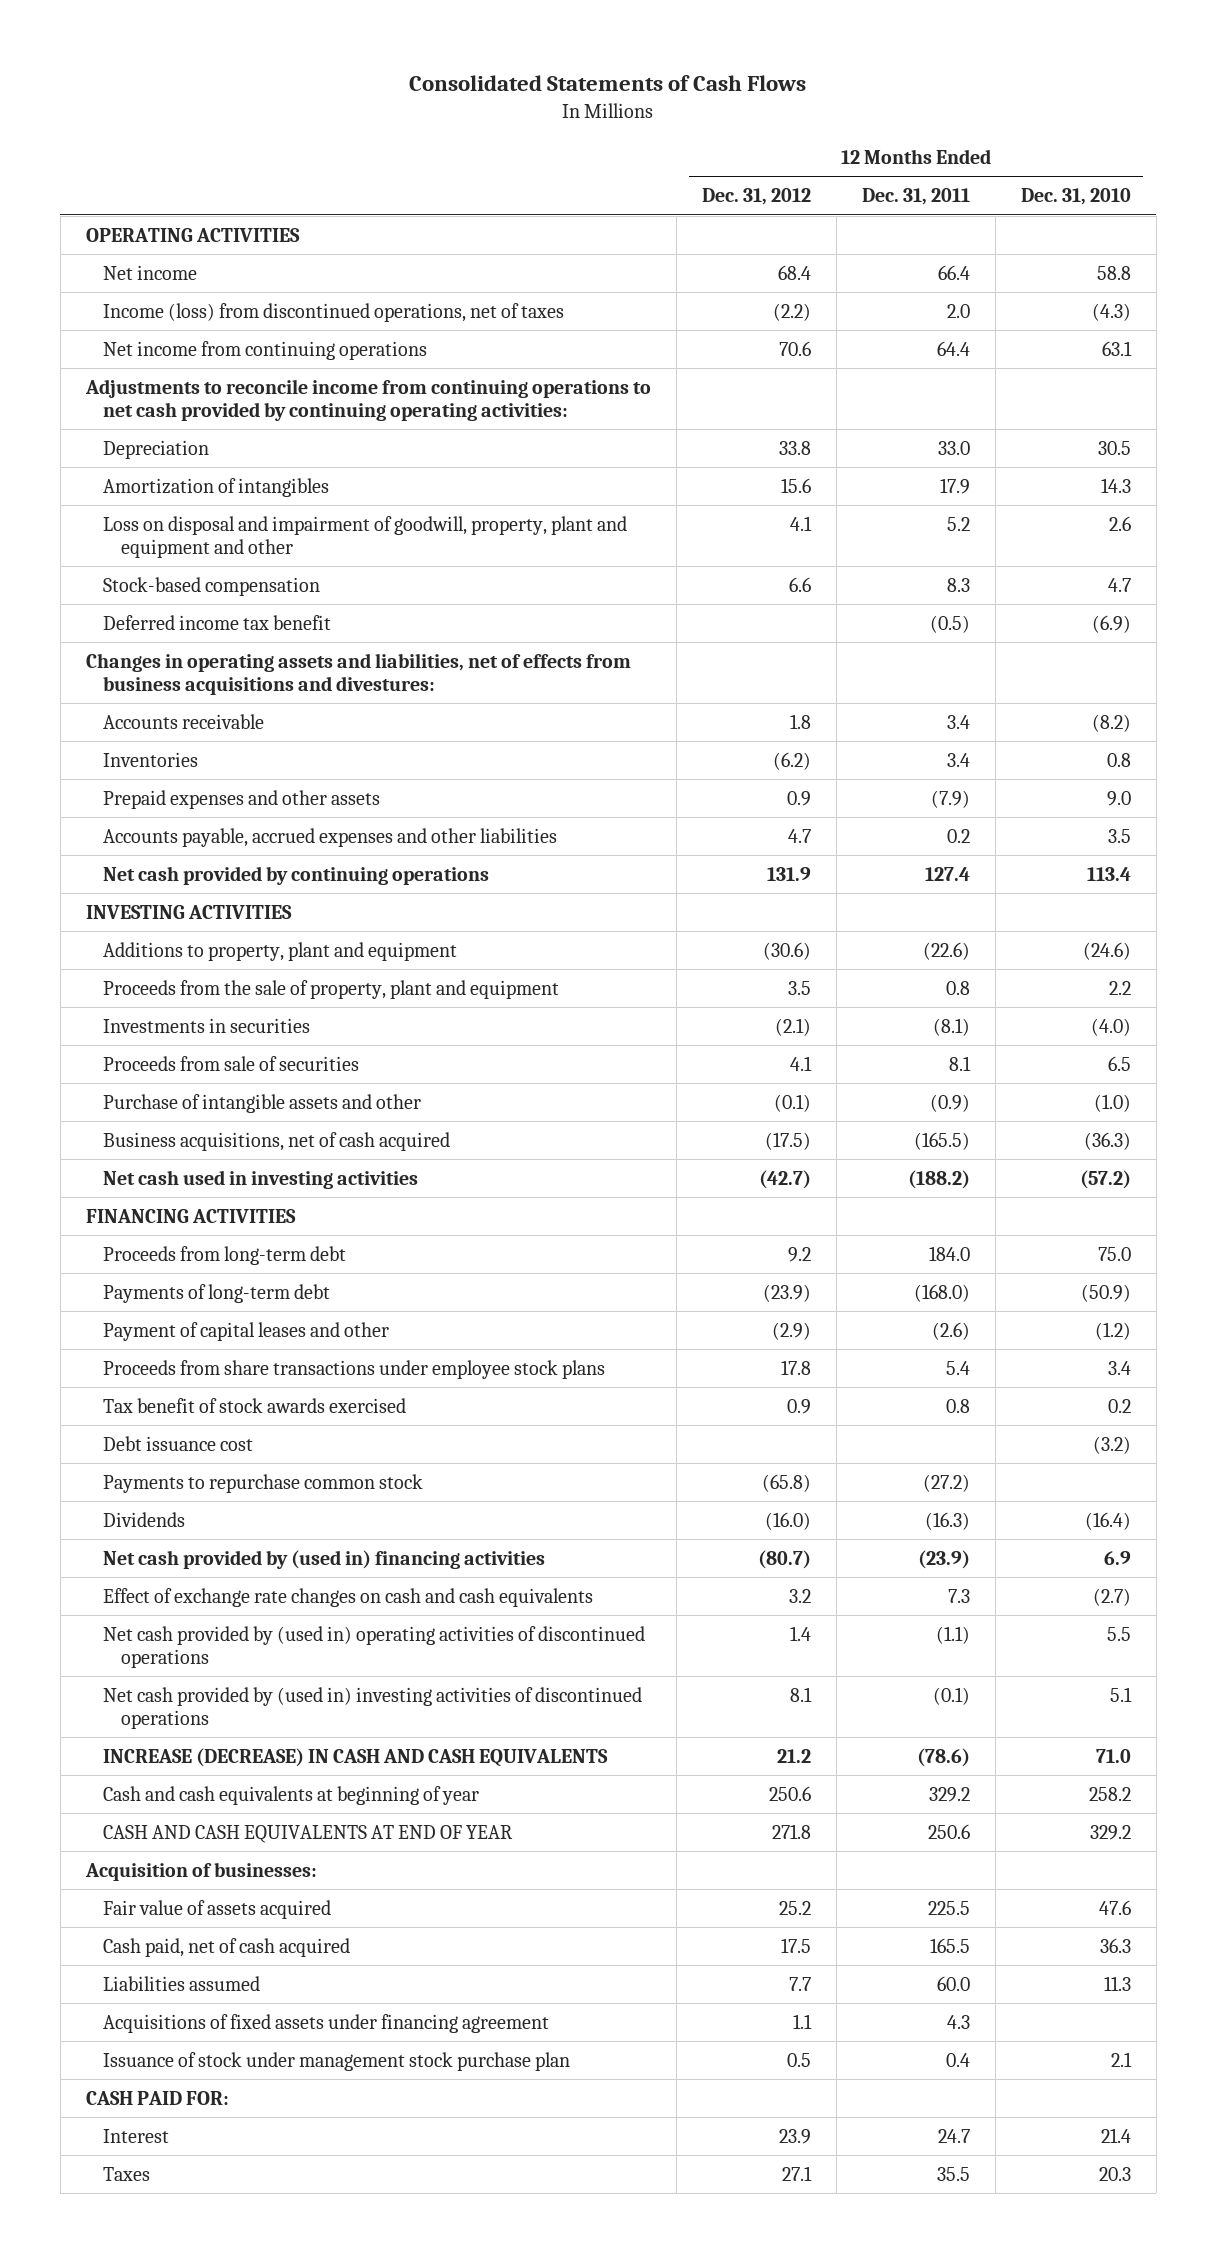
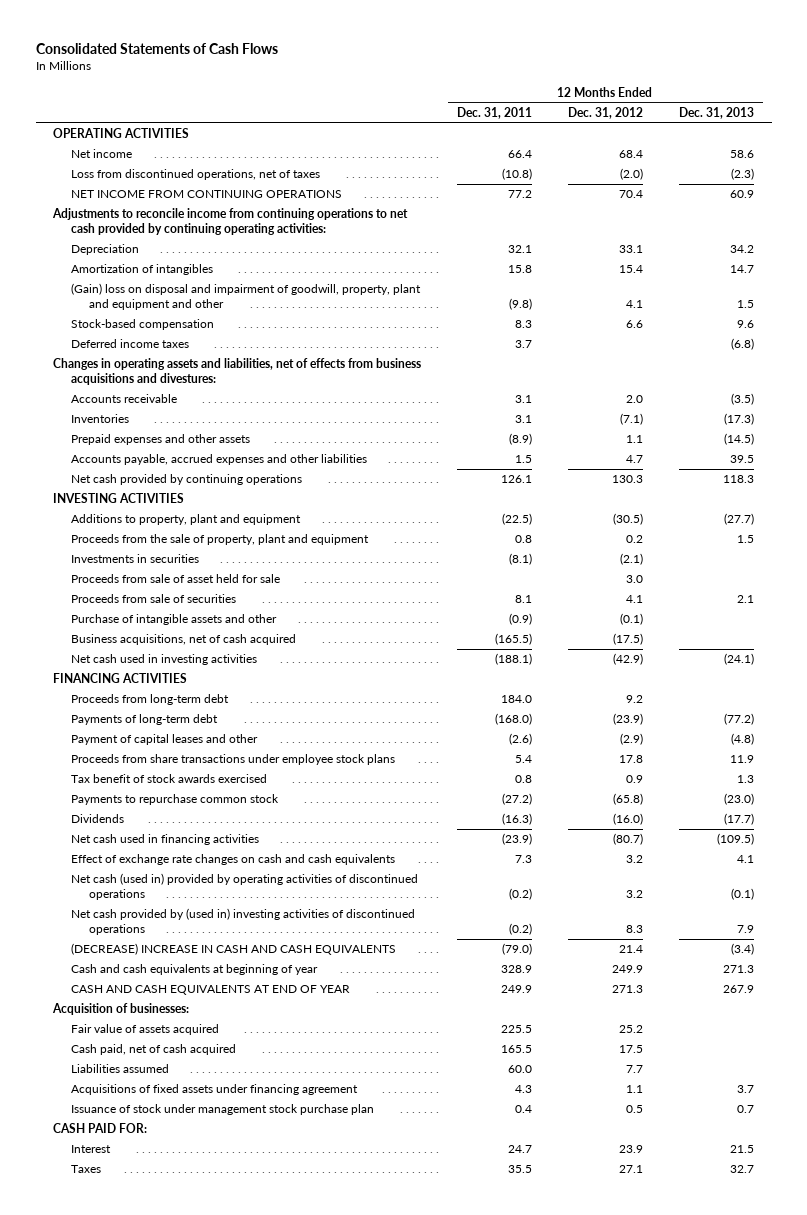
[1020,188,1131,206] Dec. 31, 2010 -> none
none -> [678,106,754,119] Dec. 31, 2013
[103,302,565,322] Income (loss) from discontinued operations, net of taxes -> [71,169,321,181] Loss from discontinued operations, net of taxes
[772,302,811,321] (2.2) -> [619,168,643,181] (2.0)
[946,303,970,318] 2.0 -> [502,168,533,181] (10.8)
[103,340,428,360] Net income from continuing operations -> [71,190,343,199] NET INCOME FROM CONTINUING OPERATIONS
[778,340,811,356] 70.6 -> [618,190,643,199] 70.4
[936,340,970,356] 64.4 -> [508,190,533,199] 77.2
[778,440,811,455] 33.8 -> [618,245,643,254] 33.1
[937,440,970,455] 33.0 -> [508,245,533,254] 32.1
[780,477,811,493] 15.6 -> [618,265,643,274] 15.4
[939,477,970,494] 17.9 -> [508,265,533,274] 15.8
[103,515,628,559] Loss on disposal and impairment of goodwill, property, plant and equipment and other -> [71,283,422,311] (Gain) loss on disposal and impairment of goodwill, property, plant and equipment and other
[946,516,970,531] 5.2 -> [509,298,533,311] (9.8)
[103,614,332,630] Deferred income tax benefit -> [71,339,190,349] Deferred income taxes
[929,614,970,633] (0.5) -> [515,340,533,349] 3.7
[789,713,811,729] 1.8 -> [625,395,643,404] 2.0
[946,714,970,729] 3.4 -> [515,395,533,404] 3.1
[772,751,811,770] (6.2) -> [619,413,643,426] (7.1)
[946,752,970,767] 3.4 -> [515,415,533,424] 3.1
[786,790,811,806] 0.9 -> [625,435,643,444] 1.1
[930,789,970,808] (7.9) -> [509,433,533,446] (8.9)
[946,828,970,843] 0.2 -> [515,455,533,464] 1.5
[766,866,811,881] 131.9 -> [611,475,643,484] 130.3
[924,866,970,881] 127.4 -> [501,475,533,484] 126.1
[762,941,811,960] (30.6) -> [612,513,643,526] (30.5)
[922,941,970,960] (22.6) -> [502,513,533,526] (22.5)
[787,980,811,995] 3.5 -> [625,535,643,544] 0.2
none -> [71,574,281,584] Proceeds from sale of asset held for sale
[758,1169,811,1189] (42.7) -> [612,653,643,666] (42.9)
[907,1169,970,1189] (188.2) -> [495,653,533,666] (188.1)
[103,1435,254,1451] Debt issuance cost -> none
[103,1549,546,1569] Net cash provided by (used in) financing activities -> [71,834,260,846] Net cash used in financing activities
[103,1625,646,1669] Net cash provided by (used in) operating activities of discontinued operations -> [71,873,419,901] Net cash (used in) provided by operating activities of discontinued operations
[789,1625,811,1641] 1.4 -> [625,890,643,899] 3.2
[935,1625,970,1644] (1.1) -> [509,888,533,901] (0.2)
[789,1686,812,1702] 8.1 -> [625,925,643,934] 8.3
[932,1686,970,1705] (0.1) -> [509,923,533,936] (0.2)
[103,1747,609,1767] INCREASE (DECREASE) IN CASH AND CASH EQUIVALENTS -> [71,943,397,956] (DECREASE) INCREASE IN CASH AND CASH EQUIVALENTS
[776,1748,811,1763] 21.2 -> [618,945,643,954] 21.4
[916,1747,970,1767] (78.6) -> [502,943,533,956] (79.0)
[768,1785,811,1801] 250.6 -> [611,965,643,974] 249.9
[928,1786,970,1802] 329.2 -> [501,965,533,974] 328.9
[771,1823,811,1839] 271.8 -> [611,985,643,994] 271.3
[927,1823,970,1839] 250.6 -> [501,985,533,994] 249.9

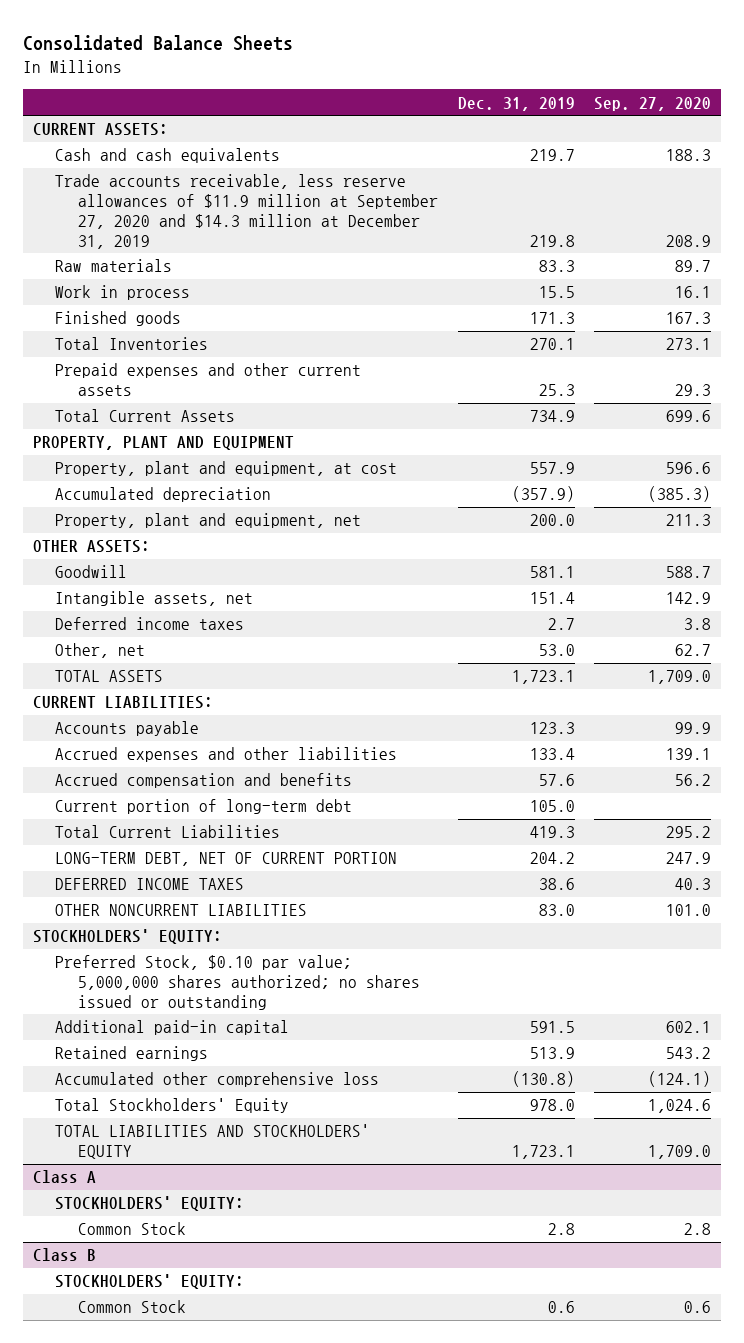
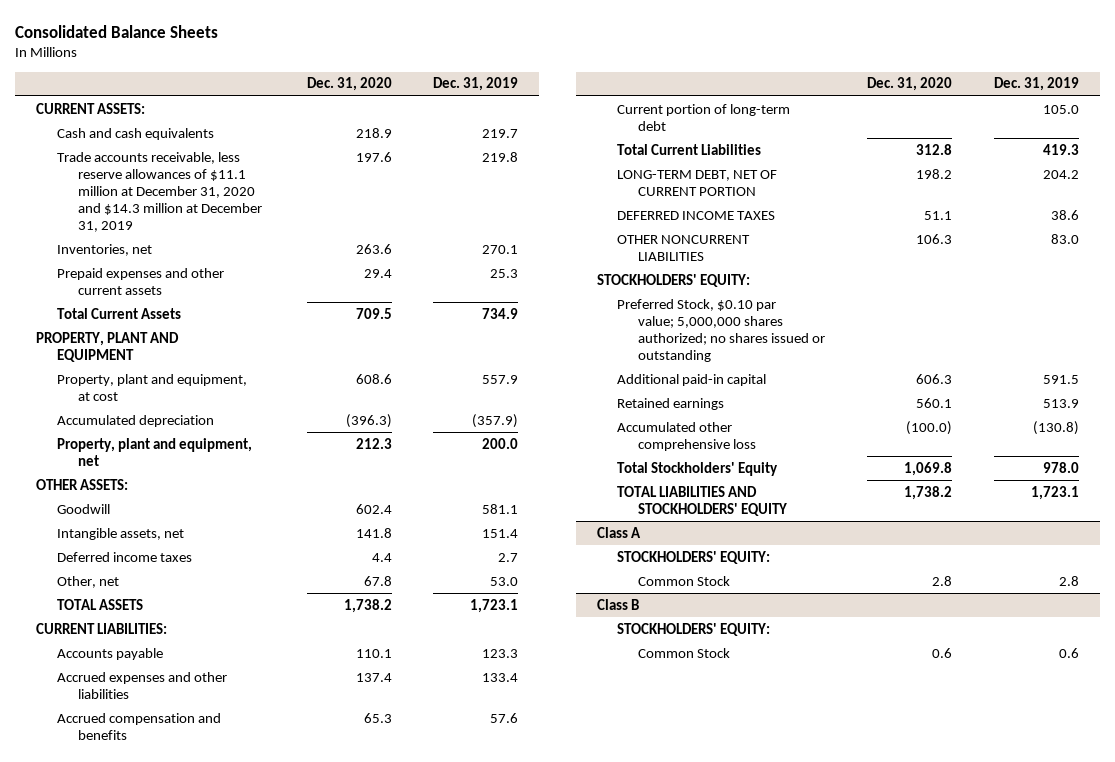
[594,96,712,111] Sep. 27, 2020 -> none
none -> [306,77,392,92] Dec. 31, 2020
[55,259,173,273] Raw materials -> none
[55,285,191,301] Work in process -> none
[55,311,182,327] Finished goods -> none
[55,174,438,249] Trade accounts receivable, less reserve allowances of $11.9 million at September 27, 2020 and $14.3 million at December 31, 2019 -> [56,151,262,232] Trade accounts receivable, less reserve allowances of $11.1 million at December 31, 2020 and $14.3 million at December 31, 2019
[55,337,209,351] Total Inventories -> [56,243,152,256] Inventories, net

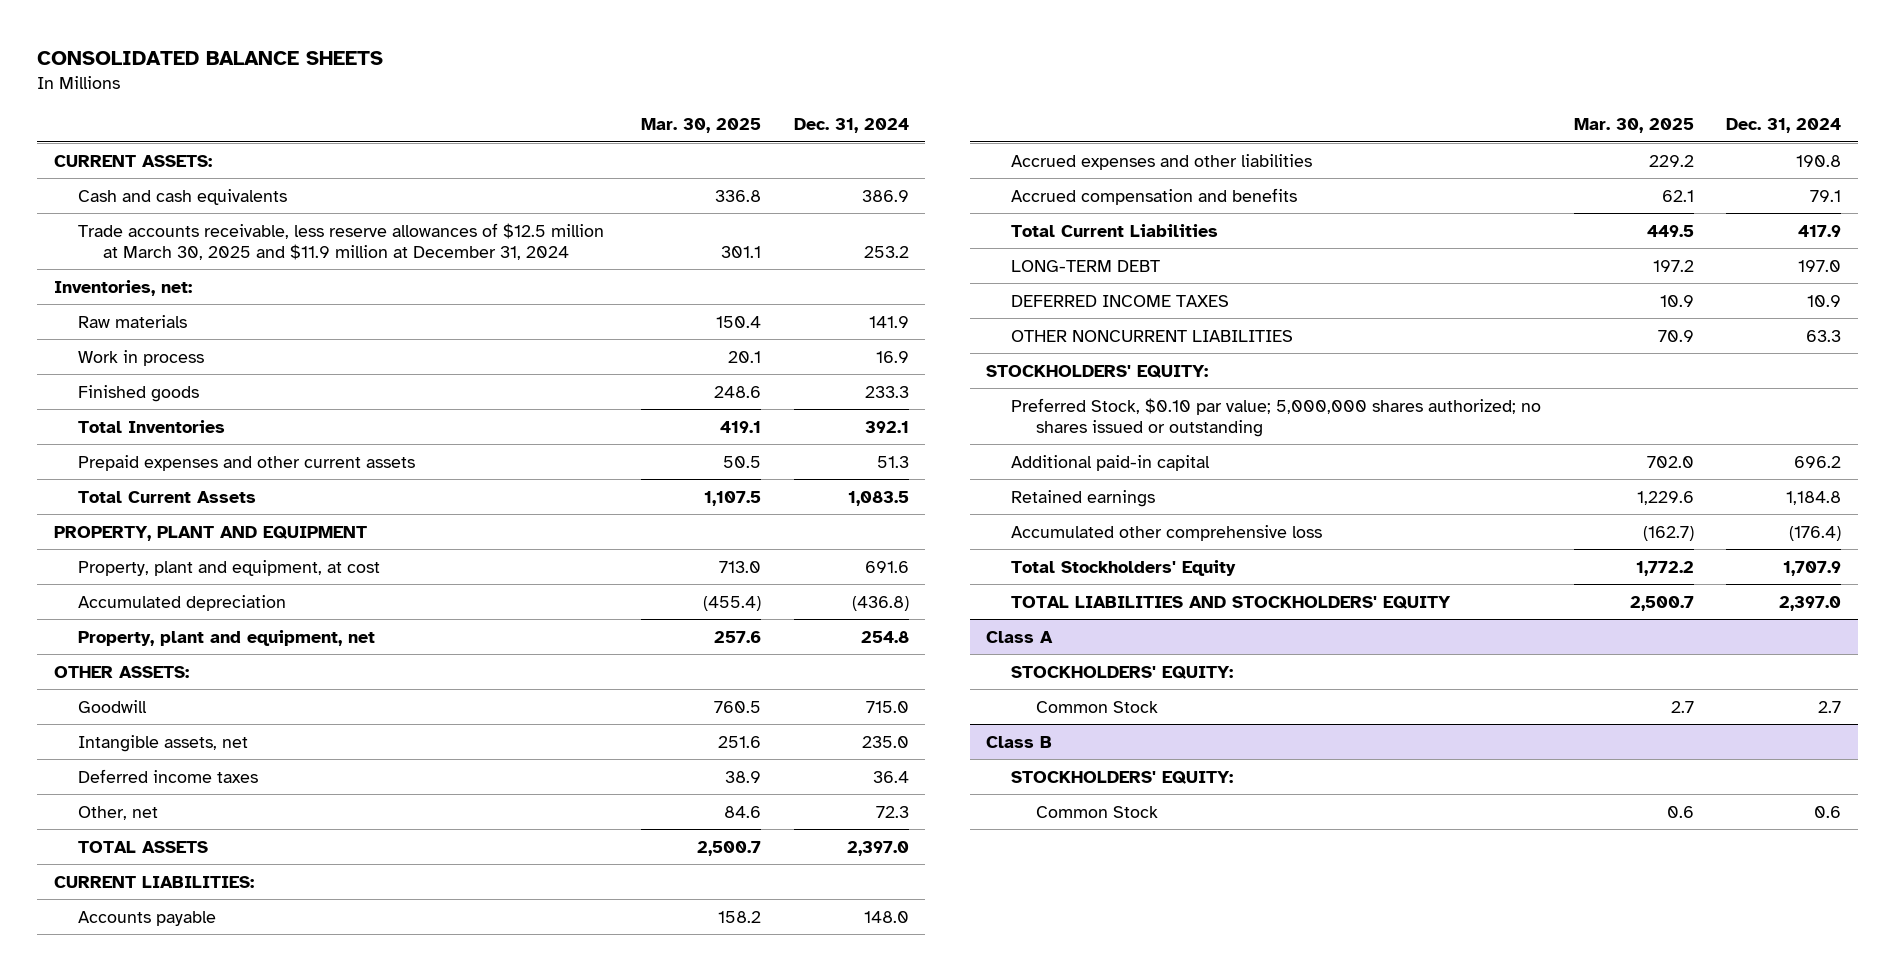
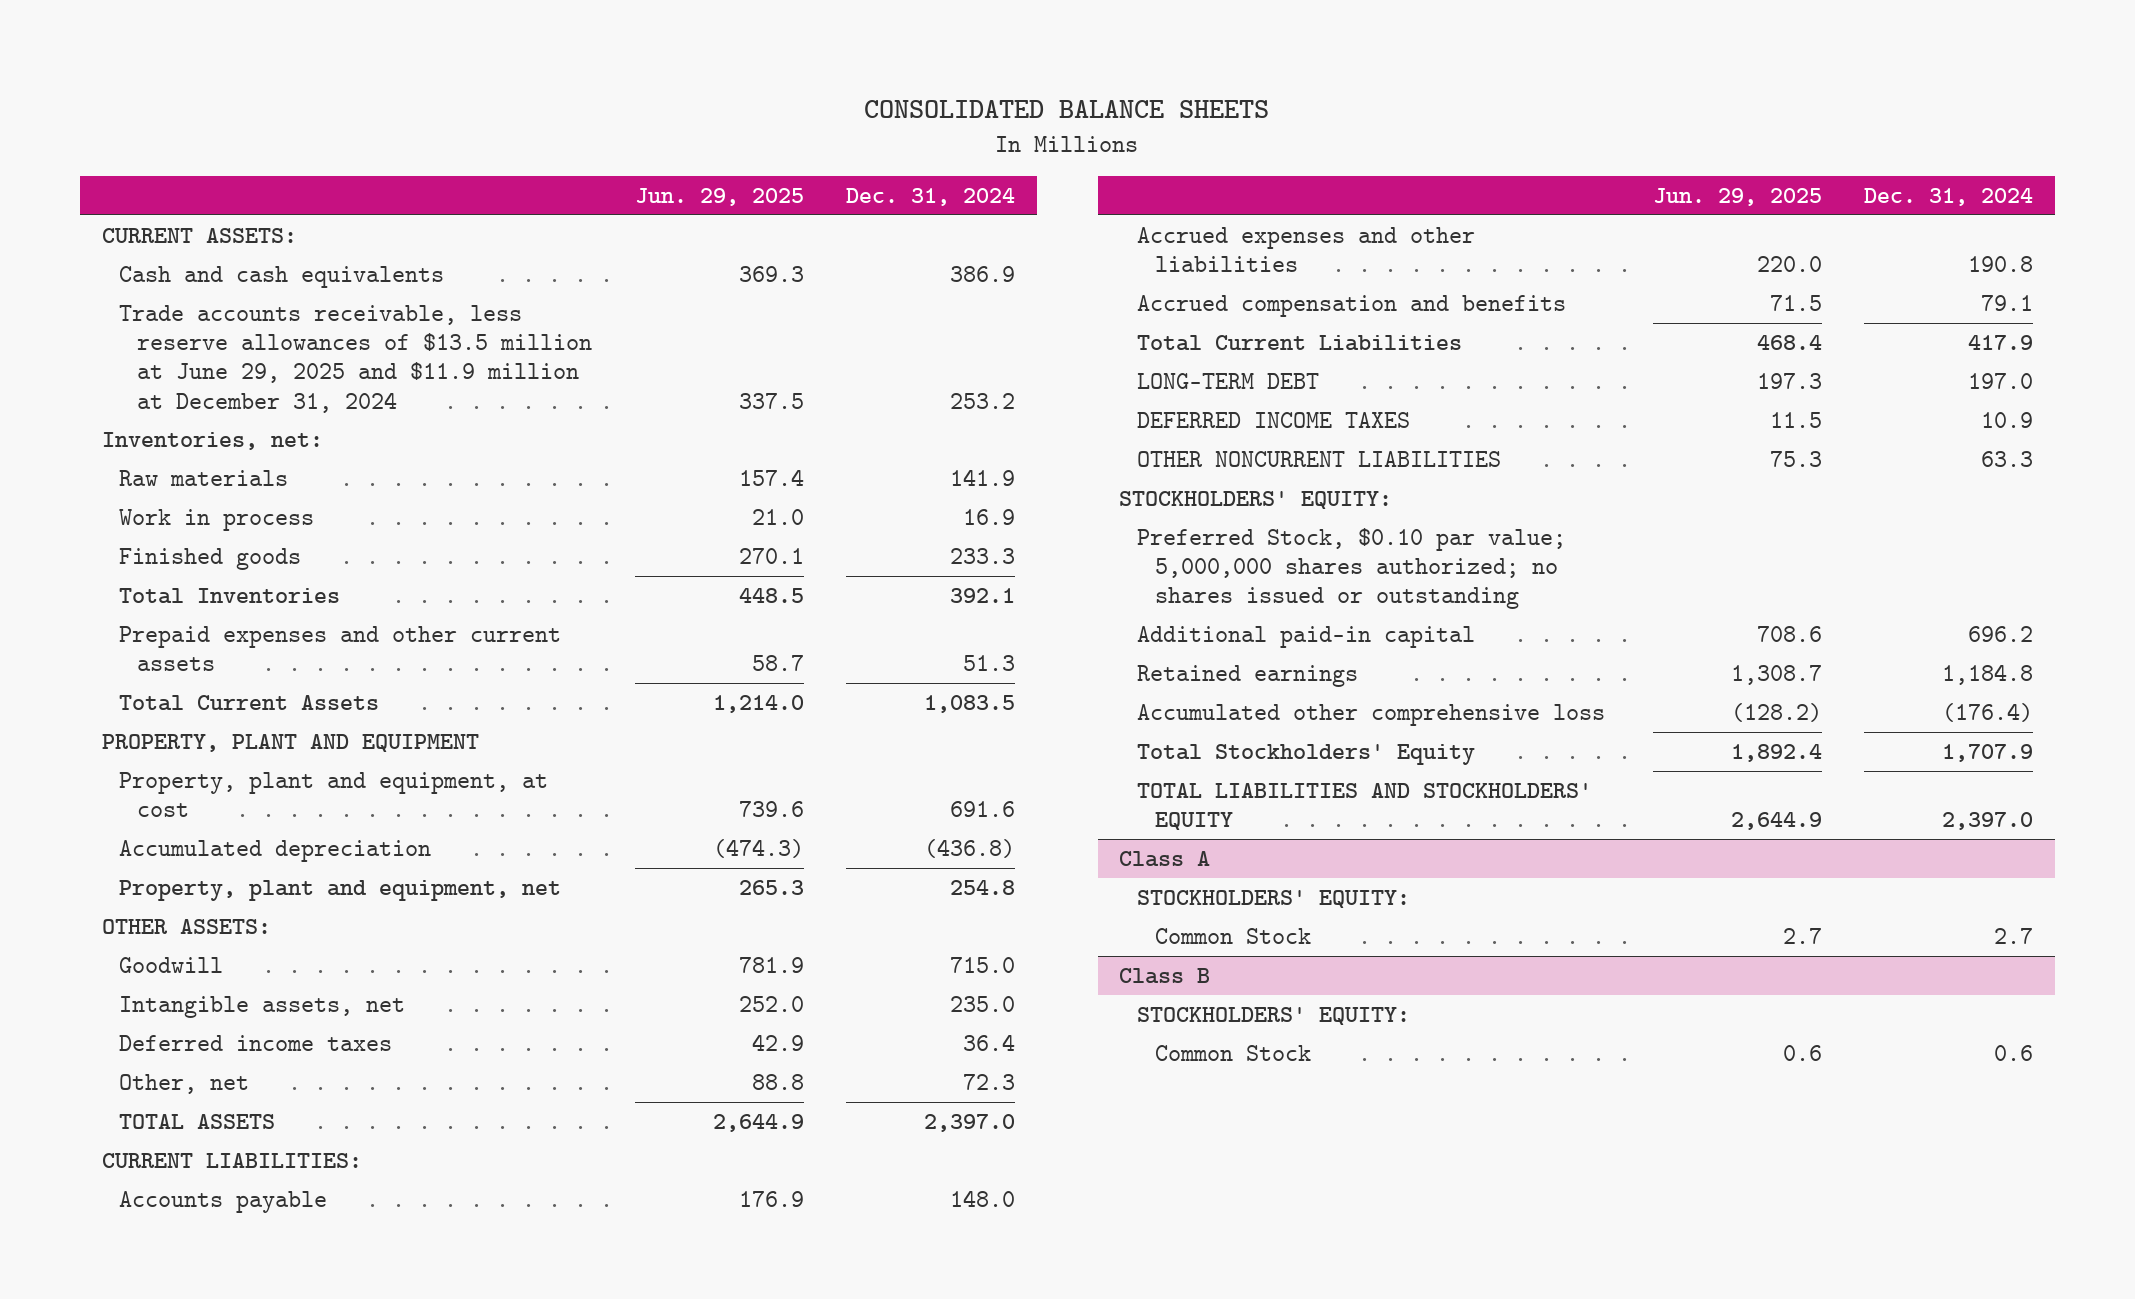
[641,118,762,134] Mar. 30, 2025 -> none
none -> [634,187,804,206] Jun. 29, 2025
[78,222,605,260] Trade accounts receivable, less reserve allowances of $12.5 million at March 30, 2025 and $11.9 million at December 31, 2024 -> [119,304,593,413] Trade accounts receivable, less reserve allowances of $13.5 million at June 29, 2025 and $11.9 million at December 31, 2024

